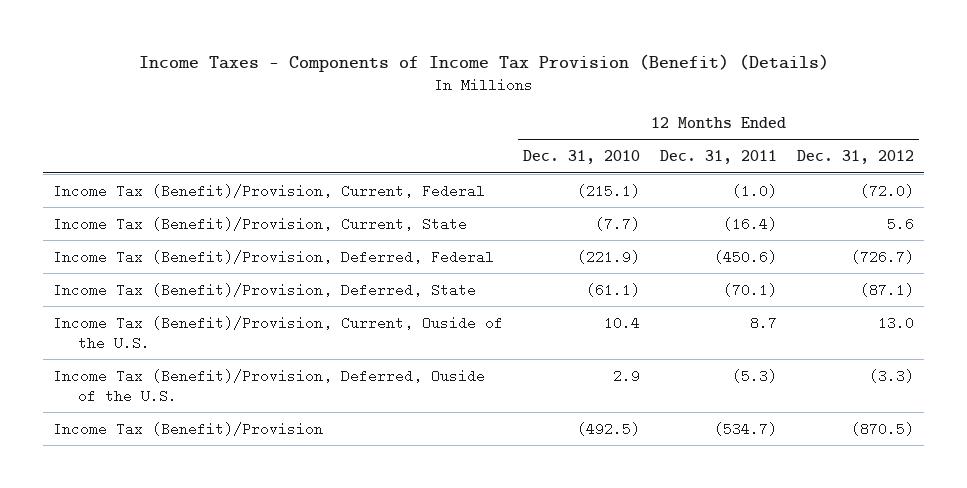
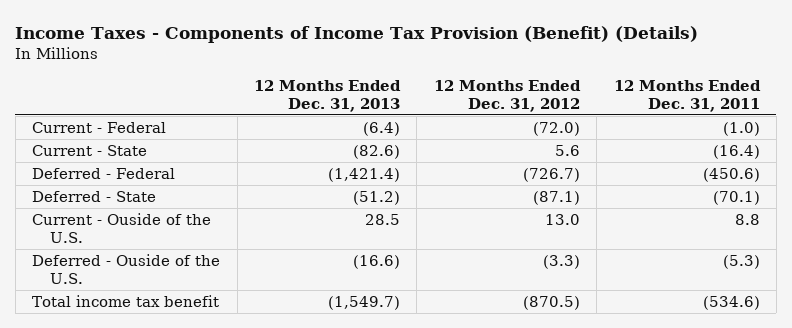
[522,150,640,165] Dec. 31, 2010 -> none
none -> [254,79,402,112] 12 Months Ended Dec. 31, 2013
[52,183,485,198] Income Tax (Benefit)/Provision, Current, Federal -> [32,122,167,134] Current - Federal
[52,216,467,231] Income Tax (Benefit)/Provision, Current, State -> [32,145,148,157] Current - State
[52,249,494,264] Income Tax (Benefit)/Provision, Deferred, Federal -> [32,168,176,180] Deferred - Federal
[52,282,476,297] Income Tax (Benefit)/Provision, Deferred, State -> [32,191,157,203] Deferred - State
[52,315,503,350] Income Tax (Benefit)/Provision, Current, Ouside of the U.S. -> [32,213,212,243] Current - Ouside of the U.S.
[750,315,778,330] 8.7 -> [734,214,760,226] 8.8
[52,368,485,403] Income Tax (Benefit)/Provision, Deferred, Ouside of the U.S. -> [32,254,221,284] Deferred - Ouside of the U.S.
[52,421,323,436] Income Tax (Benefit)/Provision -> [32,295,220,308] Total income tax benefit
[714,421,778,436] (534.7) -> [702,296,760,311] (534.6)

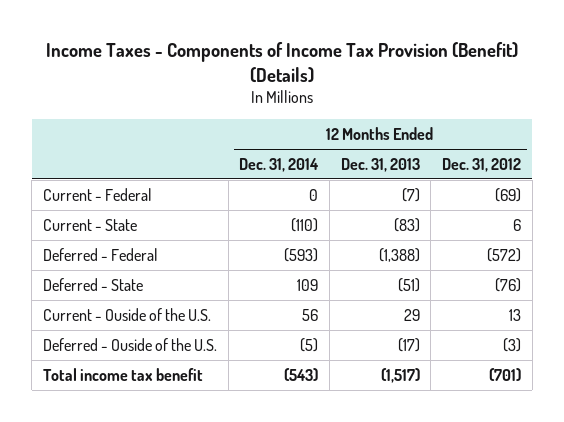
[613,79,761,112] 12 Months Ended Dec. 31, 2011 -> none
none -> [239,157,320,172] Dec. 31, 2014
[363,122,401,137] (6.4) -> [401,187,420,202] (7)
[532,122,580,137] (72.0) -> [495,187,522,202] (69)
[353,145,401,160] (82.6) -> [393,217,420,232] (83)
[554,145,580,157] 5.6 -> [513,218,522,231] 6
[328,168,401,183] (1,421.4) -> [378,247,420,262] (1,388)
[522,168,580,183] (726.7) -> [487,247,522,262] (572)
[353,191,401,206] (51.2) -> [397,277,420,292] (51)
[532,191,580,206] (87.1) -> [495,277,522,292] (76)
[365,214,401,226] 28.5 -> [403,308,420,321] 29
[544,214,580,226] 13.0 -> [509,308,522,321] 13
[353,255,401,270] (16.6) -> [397,337,420,352] (17)
[542,255,580,270] (3.3) -> [503,337,522,352] (3)
[328,296,401,311] (1,549.7) -> [380,367,420,383] (1,517)
[522,296,580,311] (870.5) -> [489,367,522,381] (701)

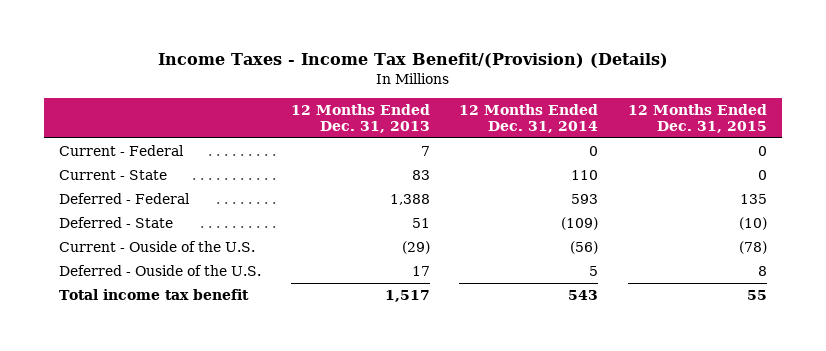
[45,41,518,83] Income Taxes - Components of Income Tax Provision (Benefit) (Details) -> [158,53,669,69] Income Taxes - Income Tax Benefit/(Provision) (Details)
[442,157,522,172] Dec. 31, 2012 -> none
none -> [628,103,768,133] 12 Months Ended Dec. 31, 2015
[401,187,420,202] (7) -> [420,145,430,156] 7
[291,217,319,232] (110) -> [571,169,599,180] 110
[393,217,420,232] (83) -> [411,169,430,180] 83
[284,247,319,262] (593) -> [571,193,599,204] 593
[378,247,420,262] (1,388) -> [389,193,430,205] 1,388
[297,278,319,291] 109 -> [561,216,599,230] (109)
[397,277,420,292] (51) -> [411,217,430,228] 51
[302,308,319,321] 56 -> [570,240,599,254] (56)
[403,308,420,321] 29 -> [401,240,430,254] (29)
[300,337,319,352] (5) -> [589,265,599,276] 5
[397,337,420,352] (17) -> [411,265,430,276] 17
[284,367,319,381] (543) -> [568,289,599,300] 543
[380,367,420,383] (1,517) -> [384,289,430,302] 1,517

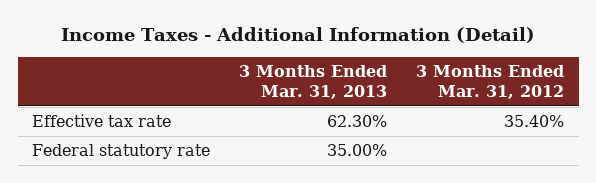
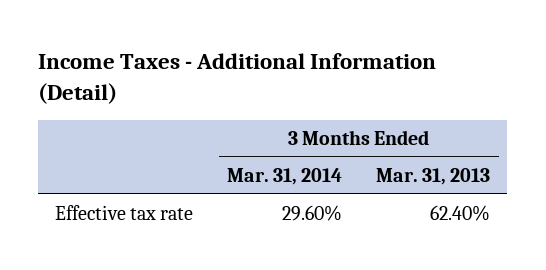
[416,64,565,99] 3 Months Ended Mar. 31, 2012 -> none
none -> [227,167,343,185] Mar. 31, 2014
[32,144,211,160] Federal statutory rate -> none
[327,115,388,128] 62.30% -> [430,205,491,222] 62.40%

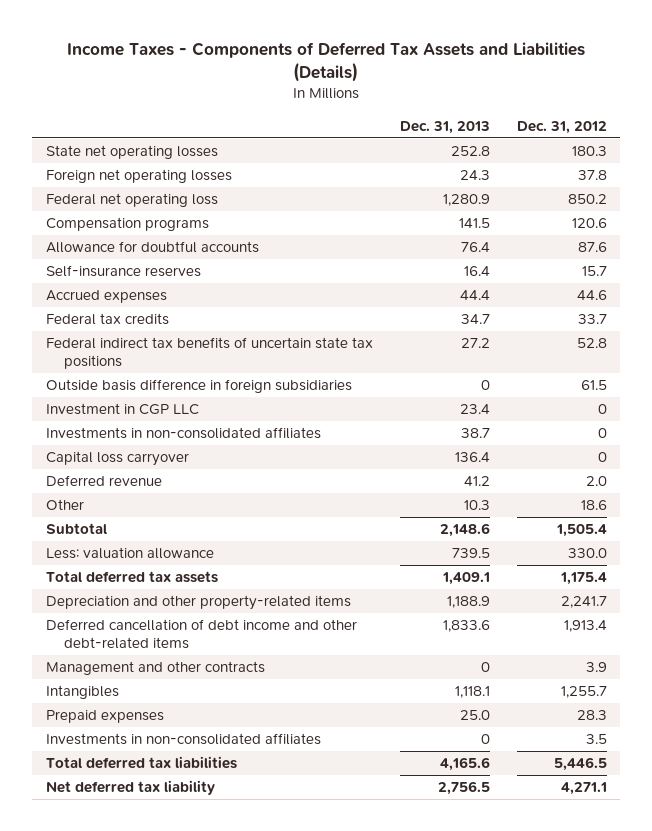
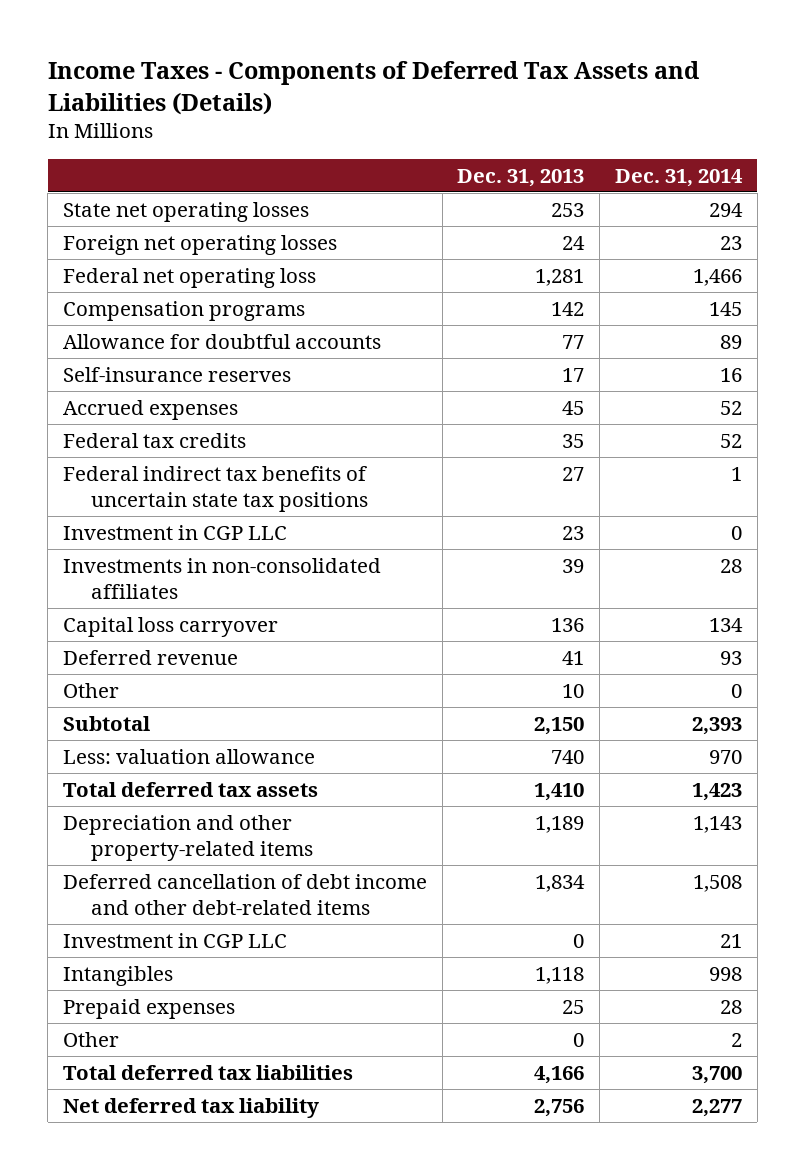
[516,120,607,134] Dec. 31, 2012 -> none
none -> [614,168,743,187] Dec. 31, 2014
[45,379,352,394] Outside basis difference in foreign subsidiaries -> none
[45,661,265,676] Management and other contracts -> none
[45,733,321,746] Investments in non-consolidated affiliates -> none
[450,146,490,157] 252.8 -> [551,202,585,217] 253
[459,170,490,181] 24.3 -> [562,235,586,250] 24
[442,194,490,207] 1,280.9 -> [535,268,585,286] 1,281
[458,218,490,229] 141.5 -> [551,301,585,316] 142
[460,242,490,253] 76.4 -> [562,334,585,349] 77
[463,266,490,277] 16.4 -> [562,367,585,382] 17
[459,290,490,301] 44.4 -> [562,400,585,415] 45
[460,314,490,325] 34.7 -> [562,433,585,448] 35
[460,338,490,349] 27.2 -> [562,466,585,481] 27
[459,404,490,415] 23.4 -> [562,525,585,540] 23
[460,428,490,439] 38.7 -> [562,558,585,573] 39
[454,452,490,463] 136.4 -> [551,617,585,632] 136
[463,476,490,487] 41.2 -> [562,650,585,665] 41
[463,500,490,511] 10.3 -> [562,683,585,698] 10
[439,523,490,538] 2,148.6 -> [534,716,585,735] 2,150
[451,548,490,559] 739.5 -> [551,749,585,764] 740
[441,572,490,586] 1,409.1 -> [534,782,585,801] 1,410
[446,596,490,609] 1,188.9 -> [535,815,585,833] 1,189
[442,620,490,633] 1,833.6 -> [535,874,586,892] 1,834
none -> [63,932,288,948] Investment in CGP LLC
[454,686,490,699] 1,118.1 -> [535,966,585,984] 1,118
[459,710,490,721] 25.0 -> [562,999,585,1014] 25
none -> [63,1031,120,1047] Other
[439,757,490,772] 4,165.6 -> [534,1065,585,1084] 4,166
[437,781,490,796] 2,756.5 -> [534,1098,585,1117] 2,756

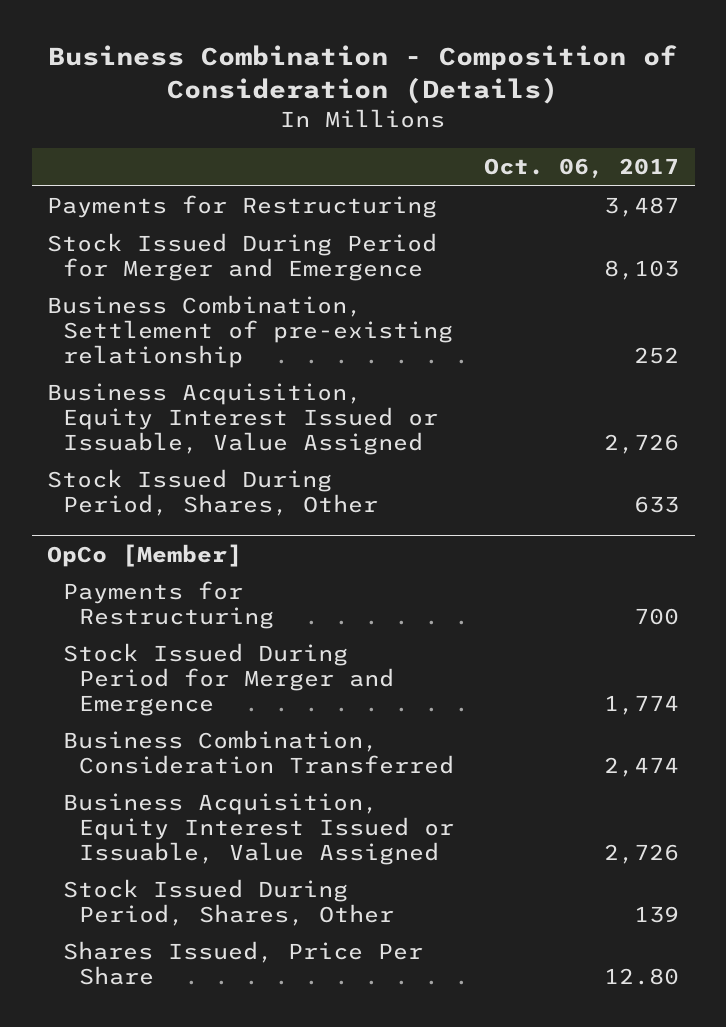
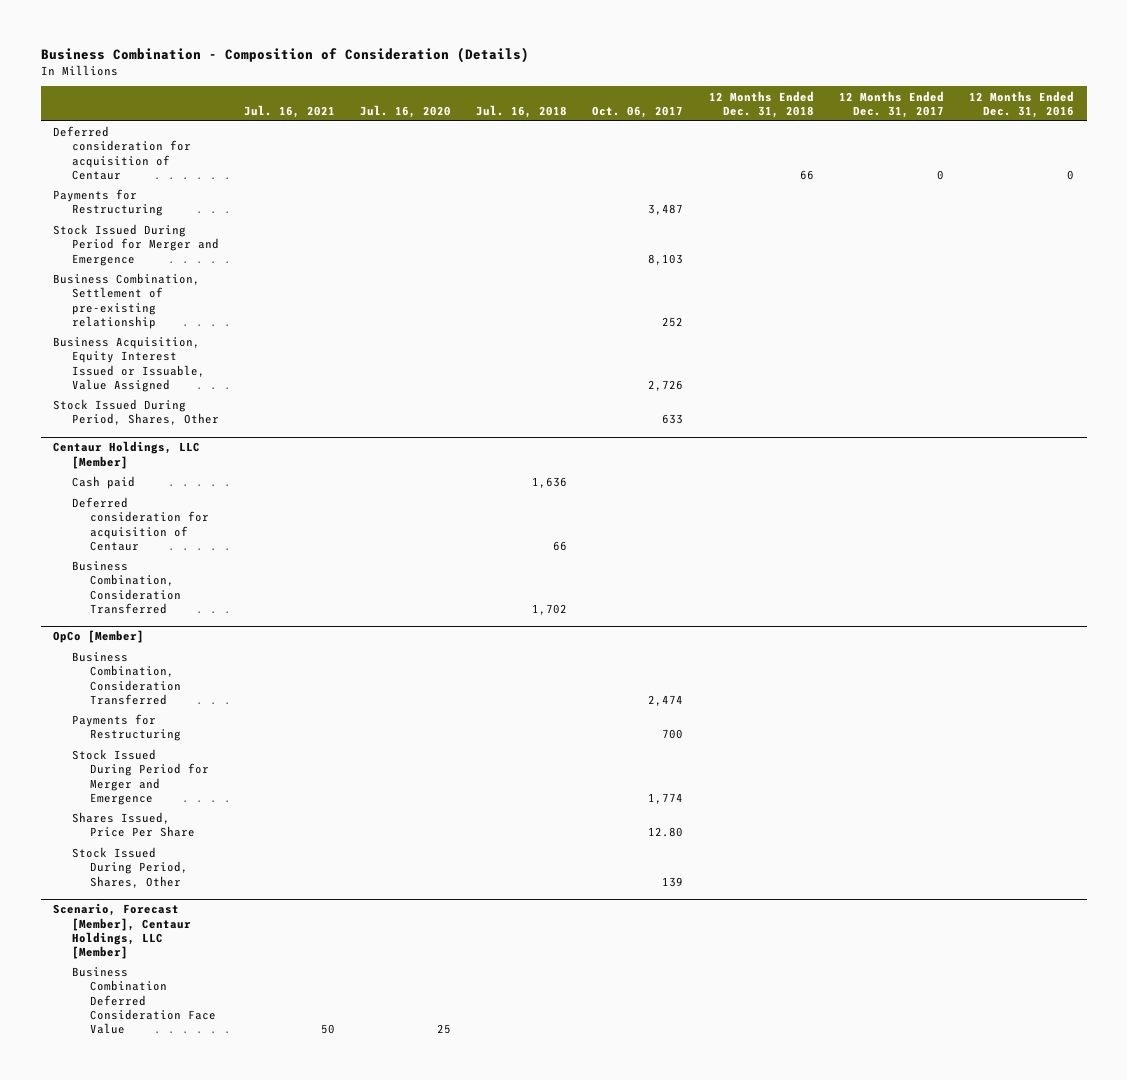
none -> [243,104,335,118] Jul. 16, 2021
none -> [360,104,452,118] Jul. 16, 2020
none -> [476,104,568,118] Jul. 16, 2018
none -> [708,90,814,118] 12 Months Ended Dec. 31, 2018
none -> [838,90,944,118] 12 Months Ended Dec. 31, 2017
none -> [968,90,1074,118] 12 Months Ended Dec. 31, 2016
none -> [53,126,191,180] Deferred consideration for acquisition of Centaur
none -> [53,441,201,469] Centaur Holdings, LLC [Member]
none -> [71,476,135,490] Cash paid
none -> [71,497,210,551] Deferred consideration for acquisition of Centaur
none -> [71,561,182,614] Business Combination, Consideration Transferred
[63,730,454,775] Business Combination, Consideration Transferred -> [71,652,182,705] Business Combination, Consideration Transferred
[63,793,454,865] Business Acquisition, Equity Interest Issued or Issuable, Value Assigned -> none
[63,879,394,927] Stock Issued During Period, Shares, Other -> [71,847,189,888] Stock Issued During Period, Shares, Other
none -> [53,903,191,959] Scenario, Forecast [Member], Centaur Holdings, LLC [Member]
none -> [71,967,217,1034] Business Combination Deferred Consideration Face Value

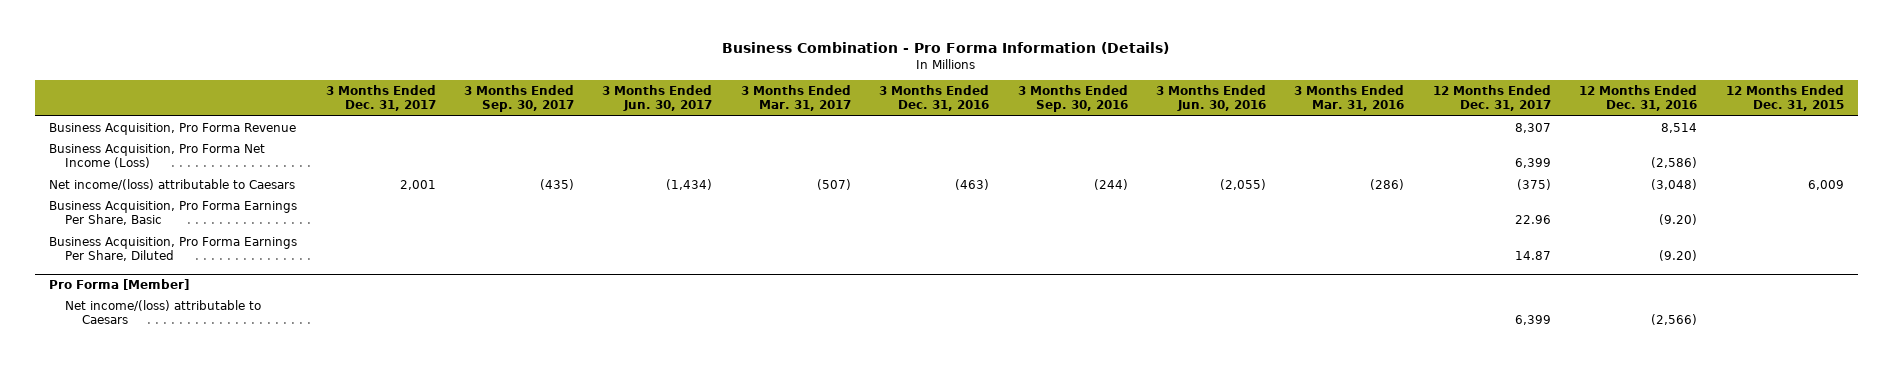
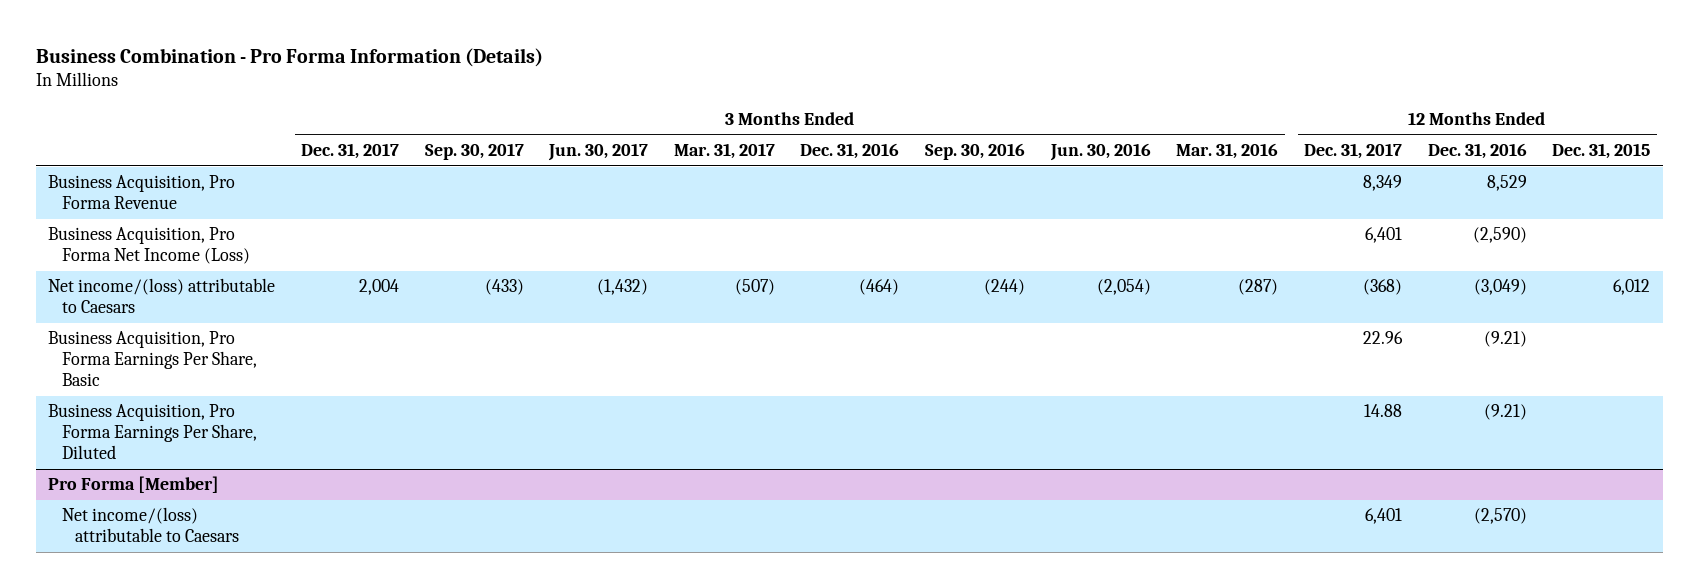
[1514,122,1551,133] 8,307 -> [1362,175,1402,192] 8,349
[1661,122,1698,133] 8,514 -> [1486,175,1527,192] 8,529
[1514,158,1551,169] 6,399 -> [1364,227,1402,244] 6,401
[1651,157,1698,169] (2,586) -> [1472,227,1527,244] (2,590)
[399,179,436,190] 2,001 -> [358,279,399,296] 2,004
[539,178,574,190] (435) -> [484,279,524,296] (433)
[666,178,713,190] (1,434) -> [597,279,649,296] (1,432)
[955,178,990,190] (463) -> [859,279,900,296] (464)
[1219,178,1266,190] (2,055) -> [1096,279,1151,296] (2,054)
[1370,178,1405,190] (286) -> [1238,279,1279,296] (287)
[1516,178,1551,190] (375) -> [1362,279,1402,296] (368)
[1651,178,1698,190] (3,048) -> [1473,279,1527,296] (3,049)
[1807,179,1844,190] 6,009 -> [1613,279,1651,296] 6,012
[1659,214,1698,226] (9.20) -> [1483,331,1527,348] (9.21)
[1514,251,1551,261] 14.87 -> [1363,404,1402,418] 14.88
[1659,250,1698,262] (9.20) -> [1483,404,1527,421] (9.21)
[1514,315,1551,326] 6,399 -> [1364,508,1402,525] 6,401
[1651,314,1698,326] (2,566) -> [1473,508,1527,525] (2,570)

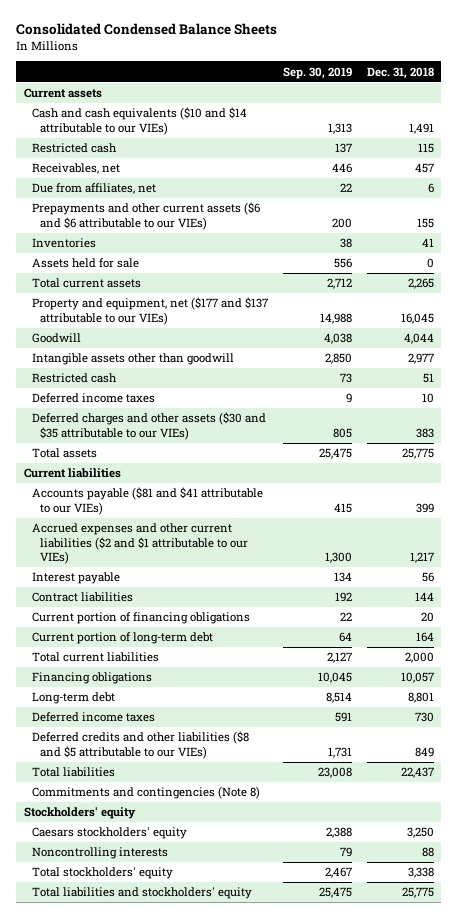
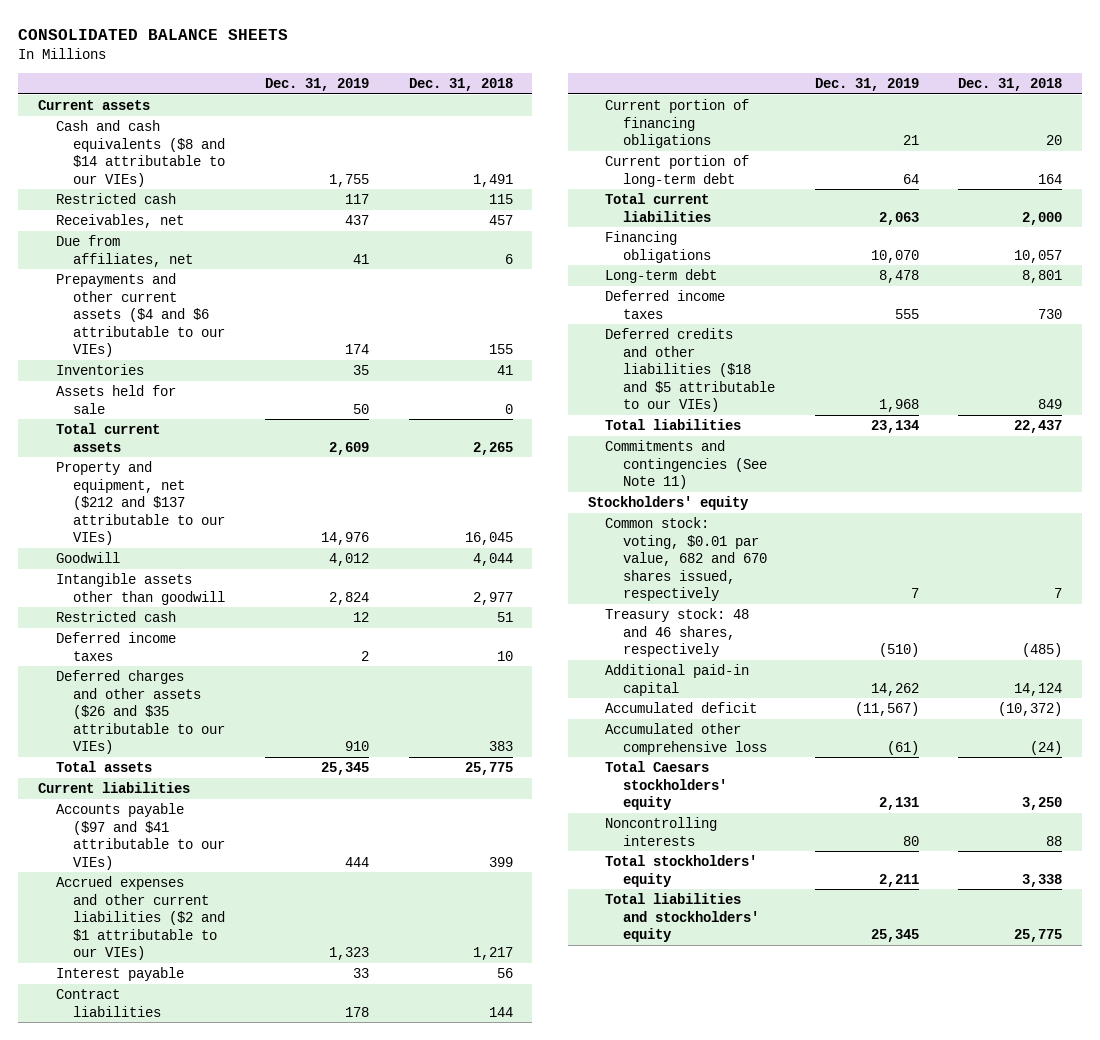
[16,23,278,36] Consolidated Condensed Balance Sheets -> [17,28,288,40] CONSOLIDATED BALANCE SHEETS
[282,66,352,79] Sep. 30, 2019 -> none
none -> [264,78,369,92] Dec. 31, 2019
[31,107,247,135] Cash and cash equivalents ($10 and $14 attributable to our VIEs) -> [55,120,226,187] Cash and cash equivalents ($8 and $14 attributable to our VIEs)
[31,202,260,230] Prepayments and other current assets ($6 and $6 attributable to our VIEs) -> [55,273,226,358] Prepayments and other current assets ($4 and $6 attributable to our VIEs)
[31,297,268,325] Property and equipment, net ($177 and $137 attributable to our VIEs) -> [55,461,226,546] Property and equipment, net ($212 and $137 attributable to our VIEs)
[31,412,266,440] Deferred charges and other assets ($30 and $35 attributable to our VIEs) -> [55,670,226,755] Deferred charges and other assets ($26 and $35 attributable to our VIEs)
[31,487,263,515] Accounts payable ($81 and $41 attributable to our VIEs) -> [55,803,226,870] Accounts payable ($97 and $41 attributable to our VIEs)
[31,731,249,759] Deferred credits and other liabilities ($8 and $5 attributable to our VIEs) -> [605,328,775,413] Deferred credits and other liabilities ($18 and $5 attributable to our VIEs)
[31,786,260,800] Commitments and contingencies (Note 8) -> [605,440,767,490] Commitments and contingencies (See Note 11)
none -> [605,517,767,602] Common stock: voting, $0.01 par value, 682 and 670 shares issued, respectively
none -> [605,608,750,658] Treasury stock: 48 and 46 shares, respectively
none -> [605,664,750,696] Additional paid-in capital
none -> [605,702,758,714] Accumulated deficit
none -> [605,723,767,755] Accumulated other comprehensive loss
[31,827,187,840] Caesars stockholders' equity -> [605,761,727,811] Total Caesars stockholders' equity

